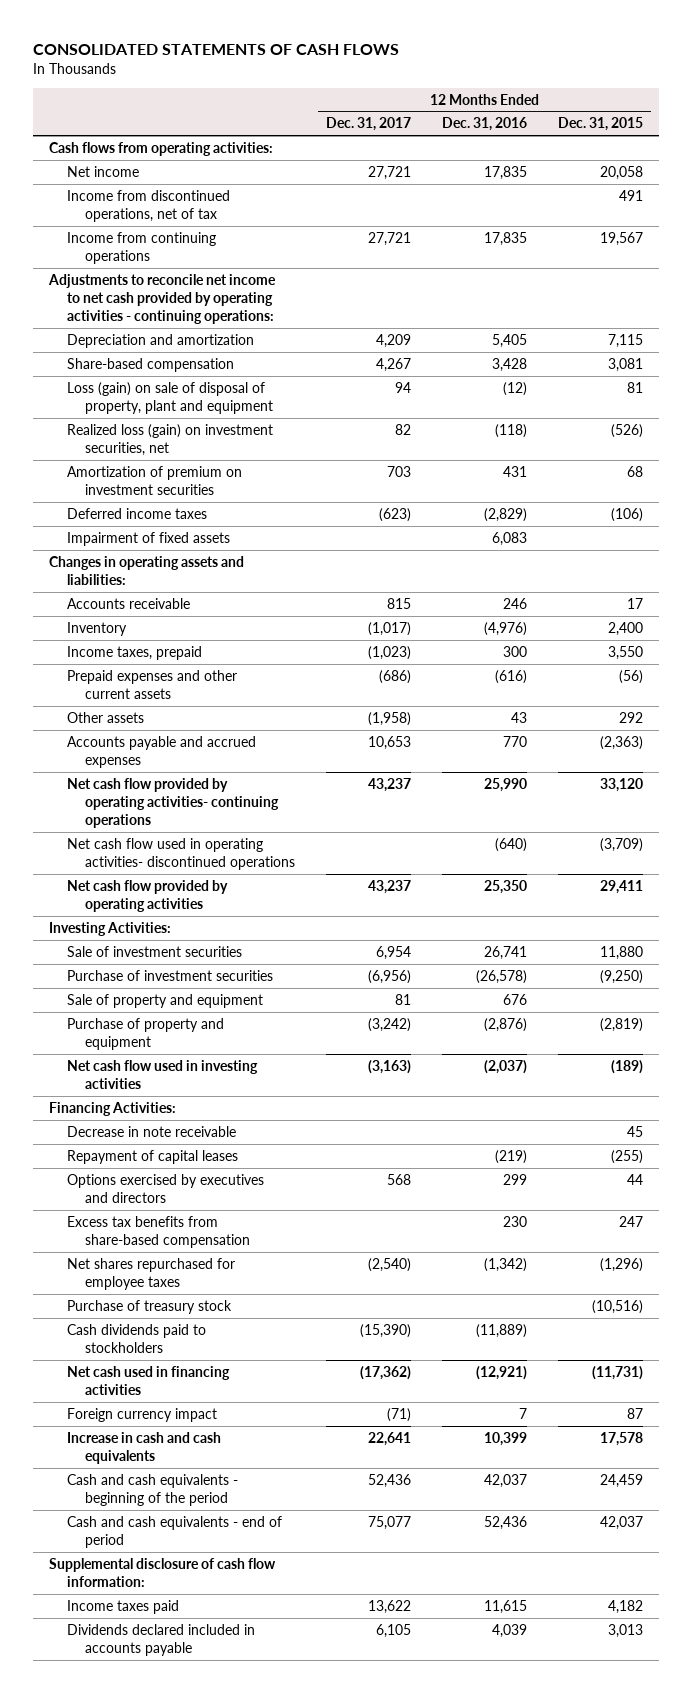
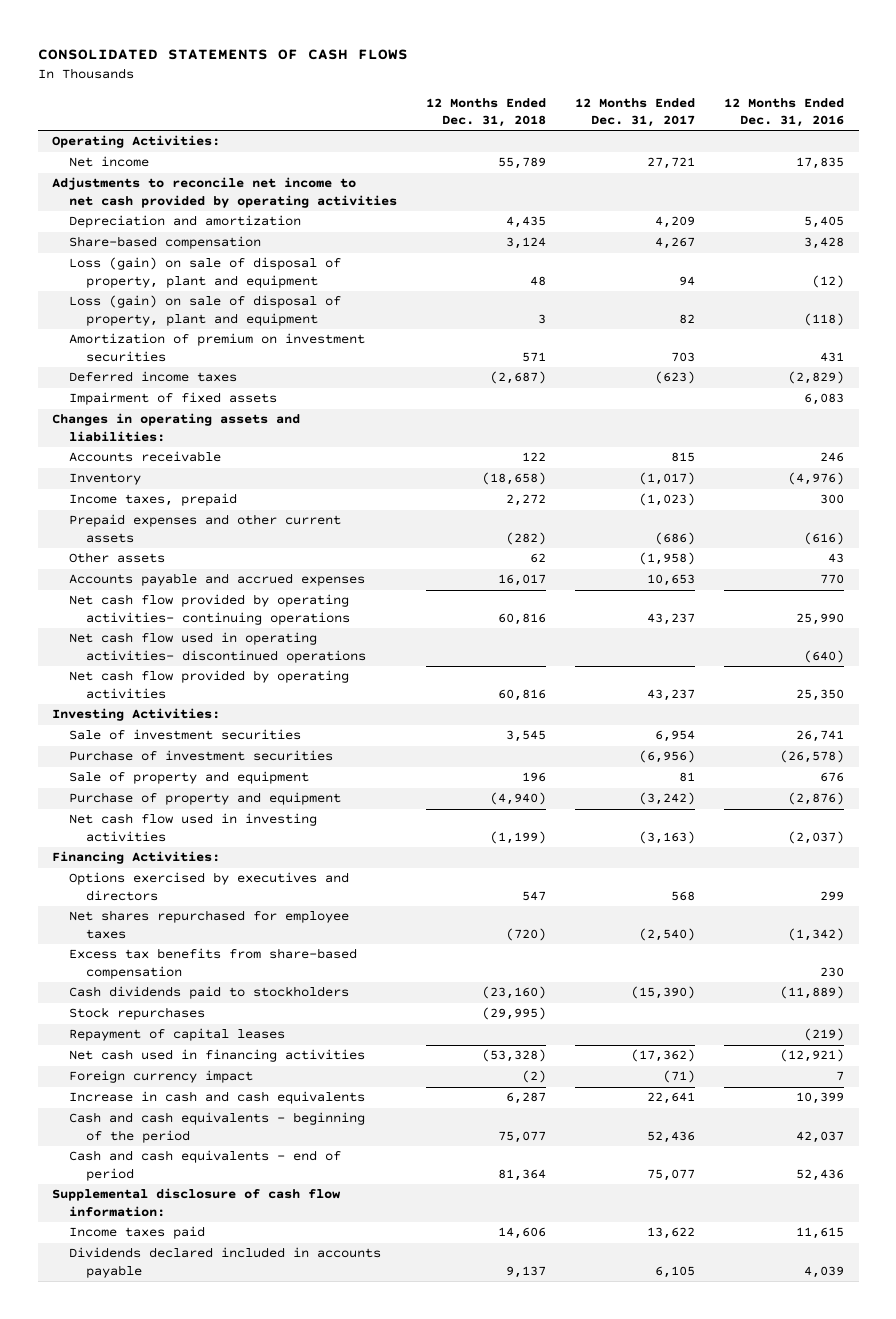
[558,117,644,132] Dec. 31, 2015 -> none
none -> [426,97,547,127] 12 Months Ended Dec. 31, 2018
[48,141,273,156] Cash flows from operating activities: -> [52,135,221,149] Operating Activities:
[66,189,230,222] Income from discontinued operations, net of tax -> none
[66,231,216,264] Income from continuing operations -> none
[47,273,276,324] Adjustments to reconcile net income to net cash provided by operating activities - continuing operations: -> [52,177,398,208] Adjustments to reconcile net income to net cash provided by operating activities
[66,423,273,456] Realized loss (gain) on investment securities, net -> [69,295,342,326] Loss (gain) on sale of disposal of property, plant and equipment
[66,1125,236,1137] Decrease in note receivable -> none
[66,1299,232,1314] Purchase of treasury stock -> none
[66,1215,250,1248] Excess tax benefits from share-based compensation -> [69,948,358,979] Excess tax benefits from share-based compensation
none -> [69,1007,206,1021] Stock repurchases
[66,1149,238,1164] Repayment of capital leases -> [69,1028,286,1042] Repayment of capital leases

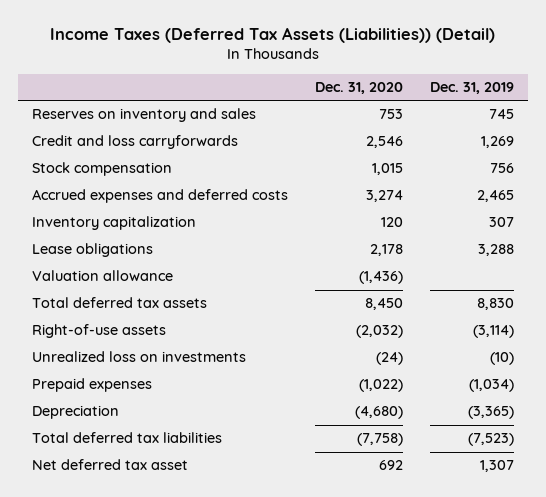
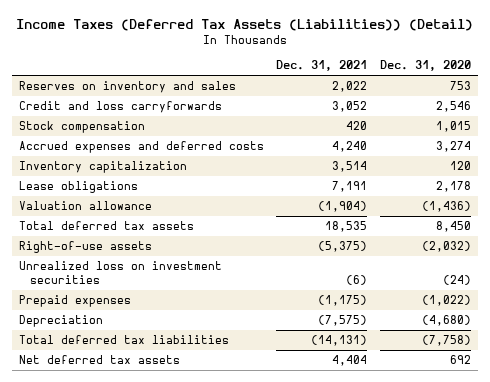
[430,81,515,94] Dec. 31, 2019 -> none
none -> [276,60,368,72] Dec. 31, 2021
[31,351,246,363] Unrealized loss on investments -> [18,261,222,284] Unrealized loss on investment securities
[31,459,188,471] Net deferred tax asset -> [18,355,180,365] Net deferred tax assets

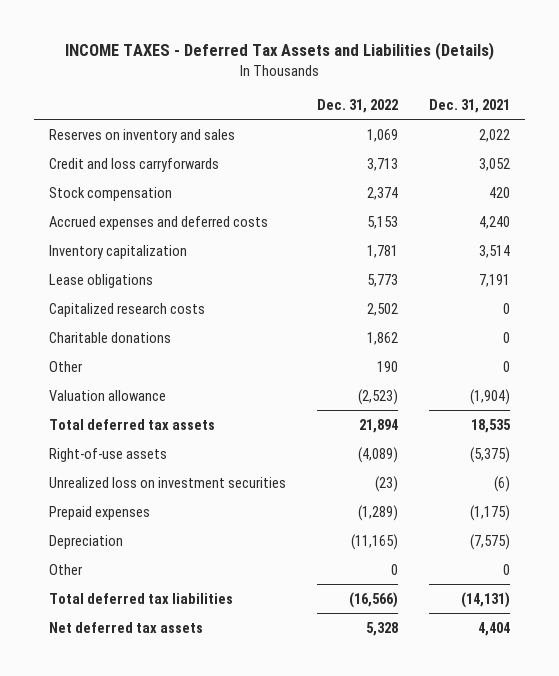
[15,19,473,32] Income Taxes (Deferred Tax Assets (Liabilities)) (Detail) -> [64,42,494,61] INCOME TAXES - Deferred Tax Assets and Liabilities (Details)
[380,60,472,72] Dec. 31, 2020 -> none
none -> [317,98,399,113] Dec. 31, 2022
none -> [49,302,206,317] Capitalized research costs
none -> [49,331,172,343] Charitable donations
none -> [49,360,83,372] Other
none -> [49,563,83,575] Other

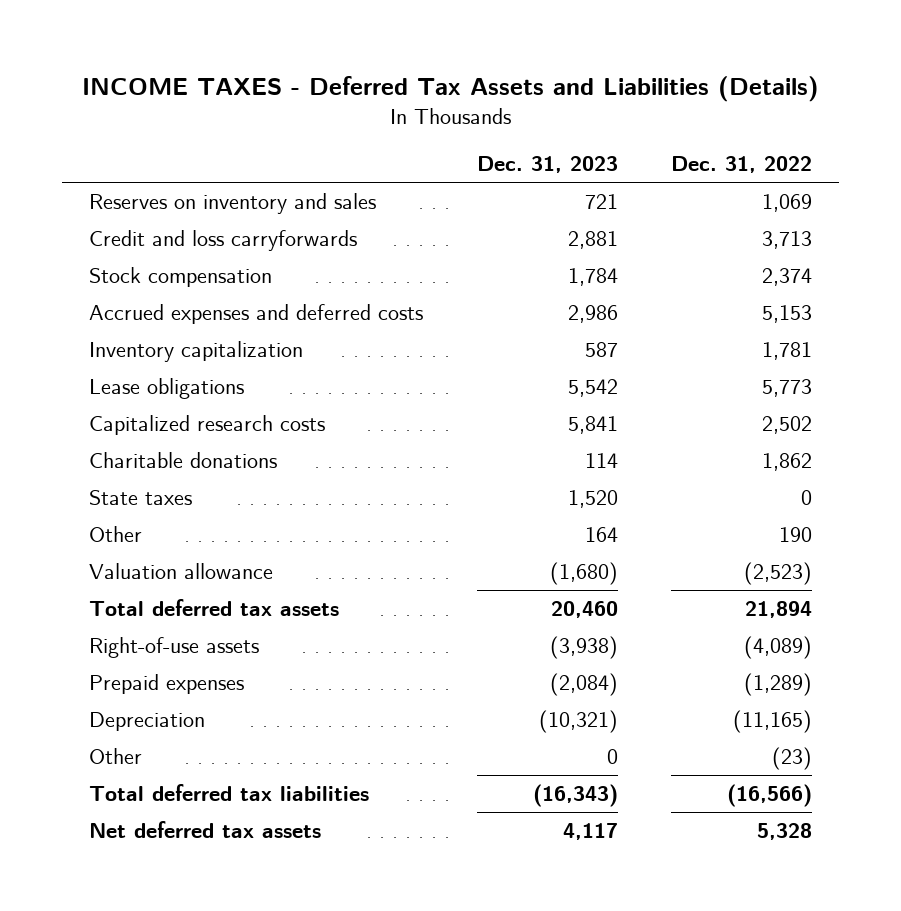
[428,98,510,113] Dec. 31, 2021 -> none
none -> [476,156,618,174] Dec. 31, 2023
none -> [88,489,192,505] State taxes
[49,476,287,488] Unrealized loss on investment securities -> none
[391,563,399,575] 0 -> [772,746,813,770] (23)

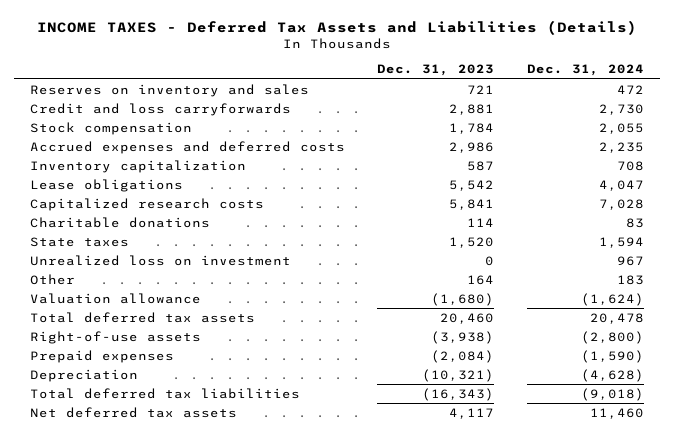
[671,156,813,174] Dec. 31, 2022 -> none
none -> [526,64,644,77] Dec. 31, 2024
none -> [29,254,291,266] Unrealized loss on investment
[88,747,142,764] Other -> none

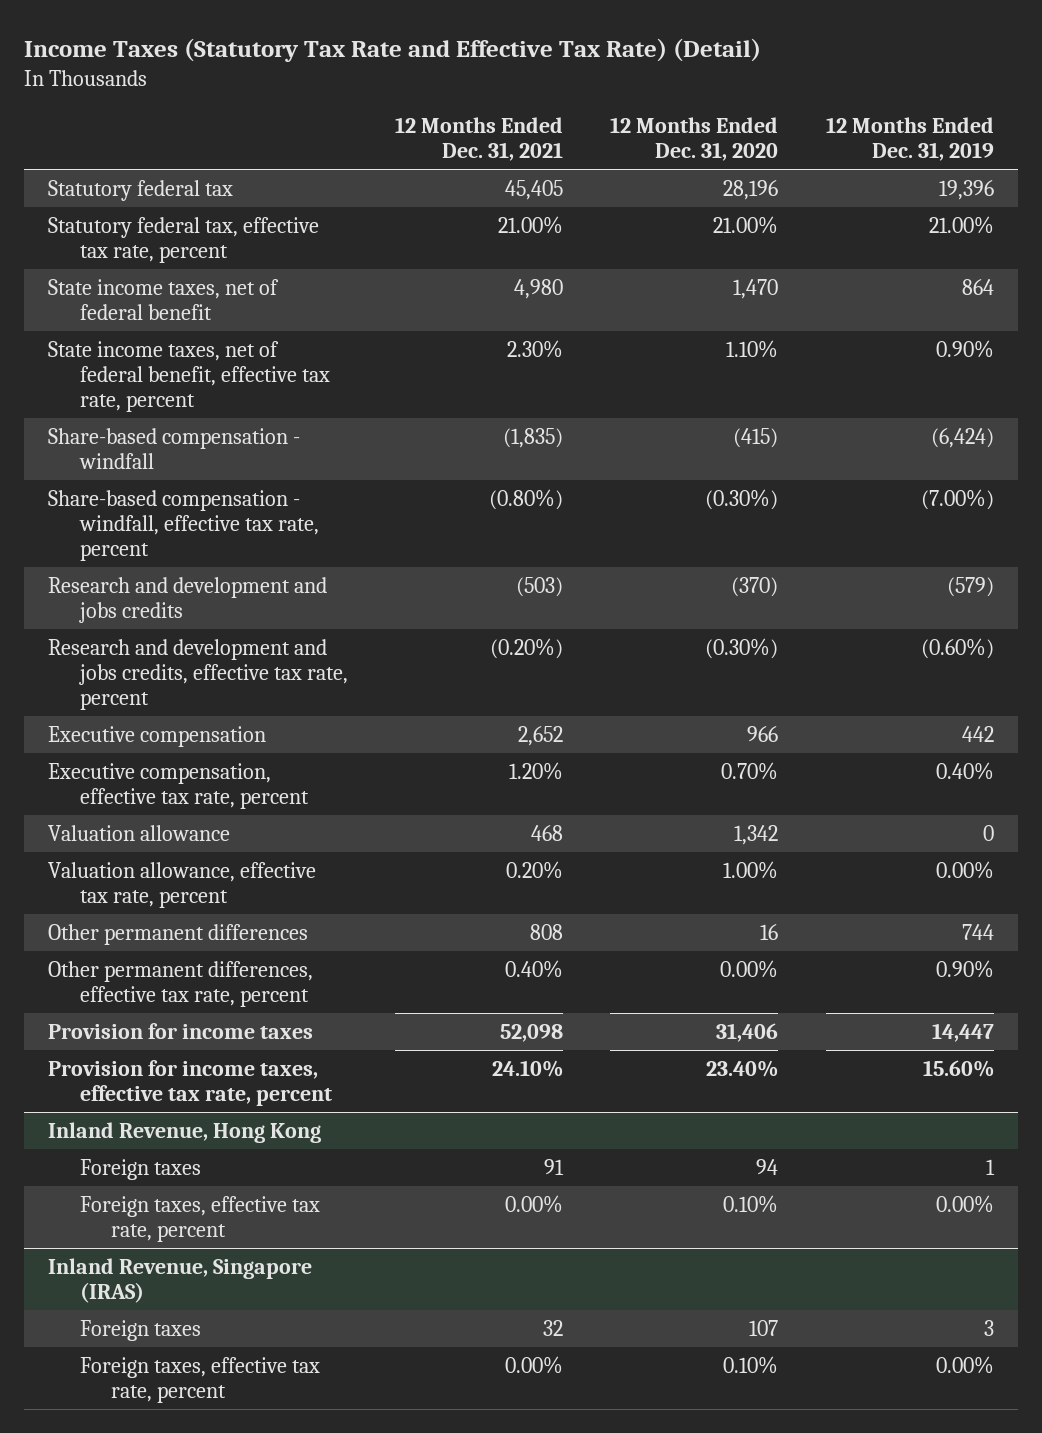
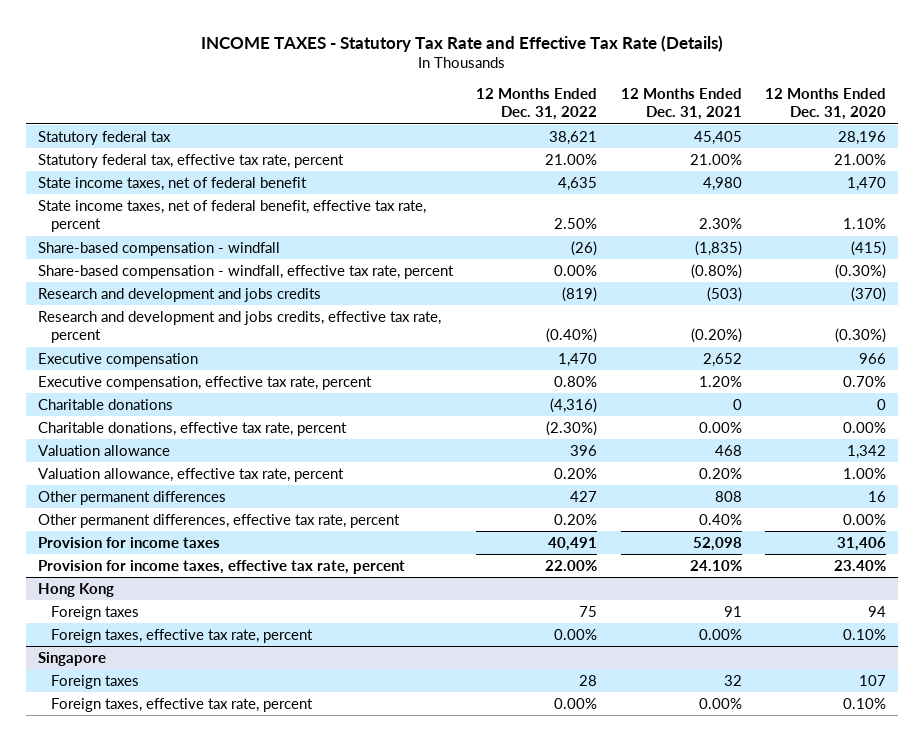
[24,38,762,63] Income Taxes (Statutory Tax Rate and Effective Tax Rate) (Detail) -> [200,34,723,52] INCOME TAXES - Statutory Tax Rate and Effective Tax Rate (Details)
[825,117,994,162] 12 Months Ended Dec. 31, 2019 -> none
none -> [476,87,598,121] 12 Months Ended Dec. 31, 2022
none -> [38,398,174,410] Charitable donations
none -> [38,421,348,436] Charitable donations, effective tax rate, percent
[47,1121,321,1143] Inland Revenue, Hong Kong -> [38,582,115,597] Hong Kong
[47,1257,312,1303] Inland Revenue, Singapore (IRAS) -> [38,651,107,666] Singapore

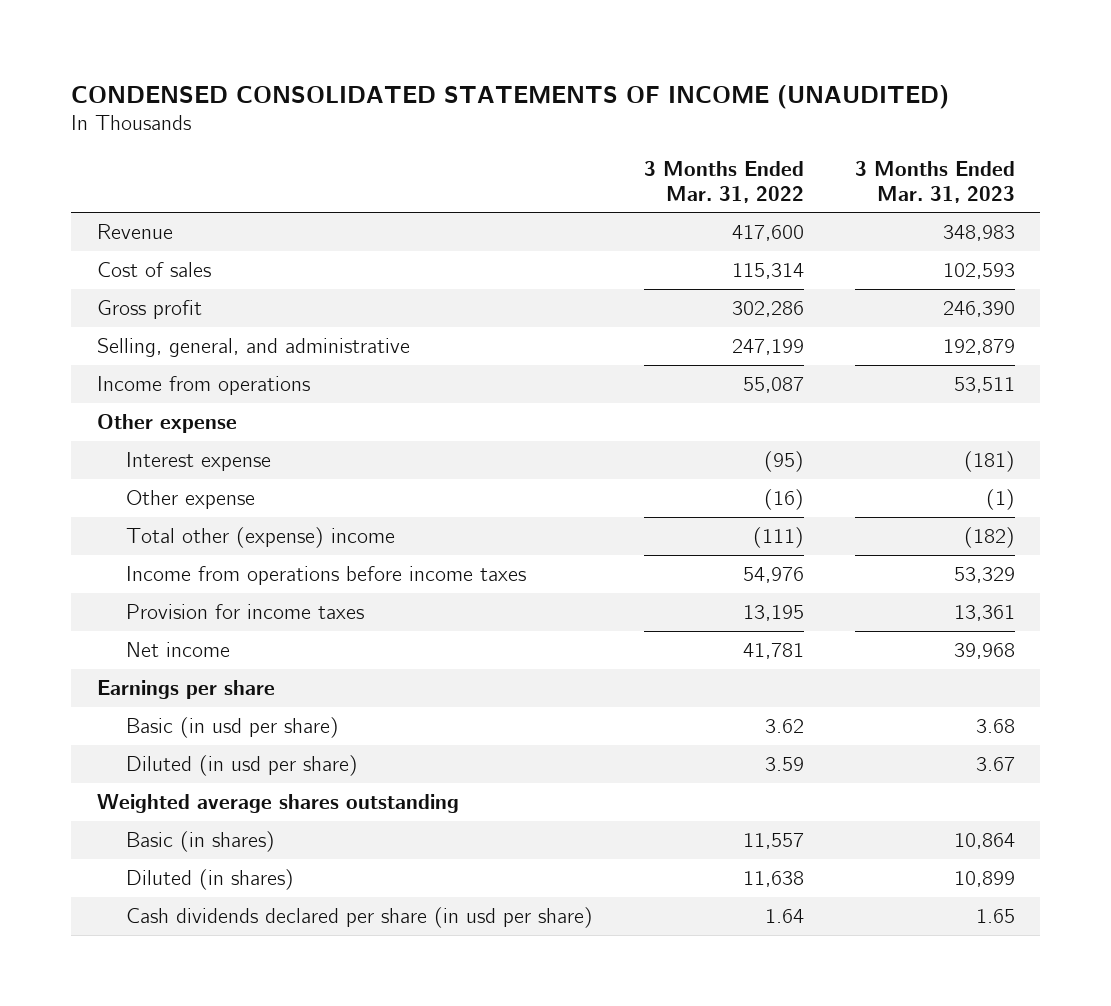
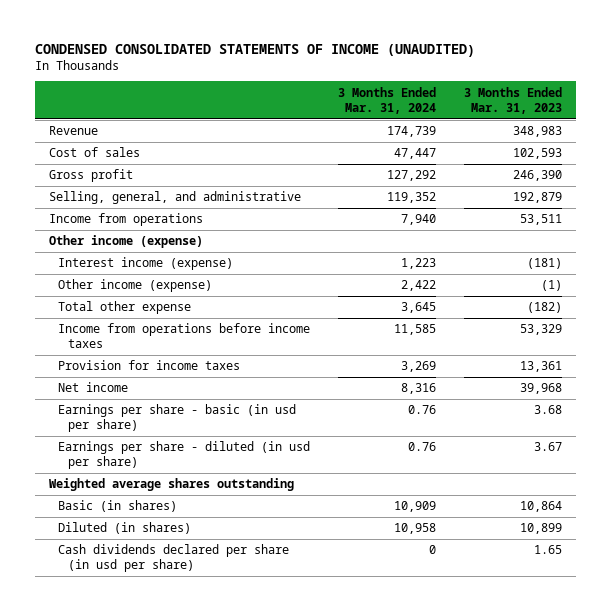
[643,161,804,203] 3 Months Ended Mar. 31, 2022 -> none
none -> [338,86,437,114] 3 Months Ended Mar. 31, 2024
[96,413,237,433] Other expense -> [49,235,204,249] Other income (expense)
[125,451,271,471] Interest expense -> [58,257,234,271] Interest income (expense)
[125,489,255,509] Other expense -> [58,279,213,293] Other income (expense)
[125,526,395,548] Total other (expense) income -> [58,301,192,315] Total other expense
[96,679,275,699] Earnings per share -> none
[125,716,339,738] Basic (in usd per share) -> [58,404,297,433] Earnings per share - basic (in usd per share)
[125,754,358,776] Diluted (in usd per share) -> [58,441,311,470] Earnings per share - diluted (in usd per share)

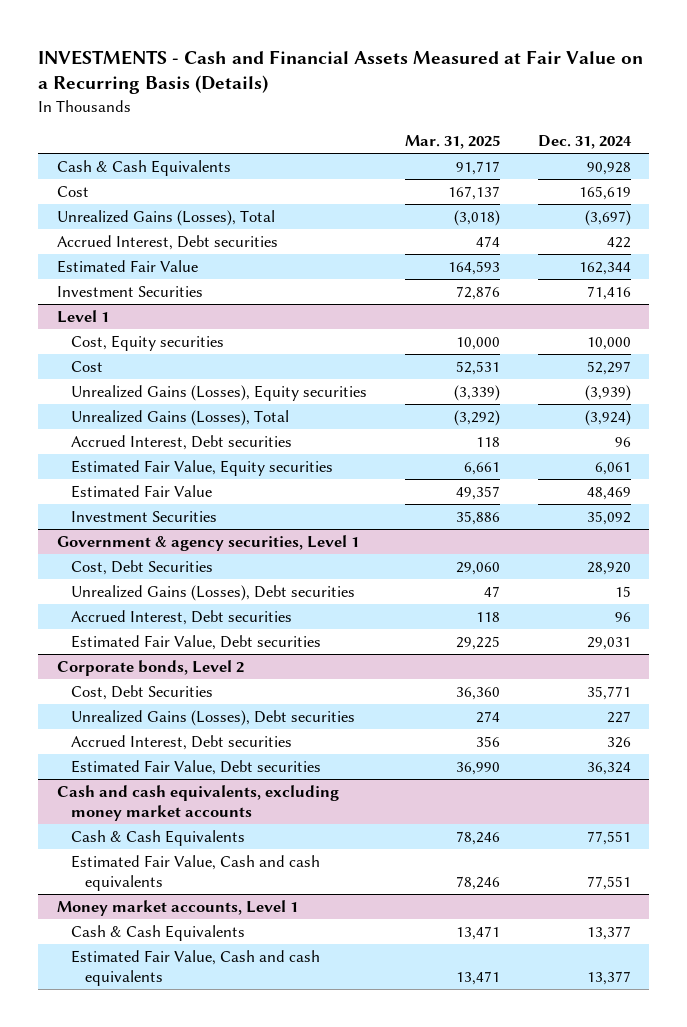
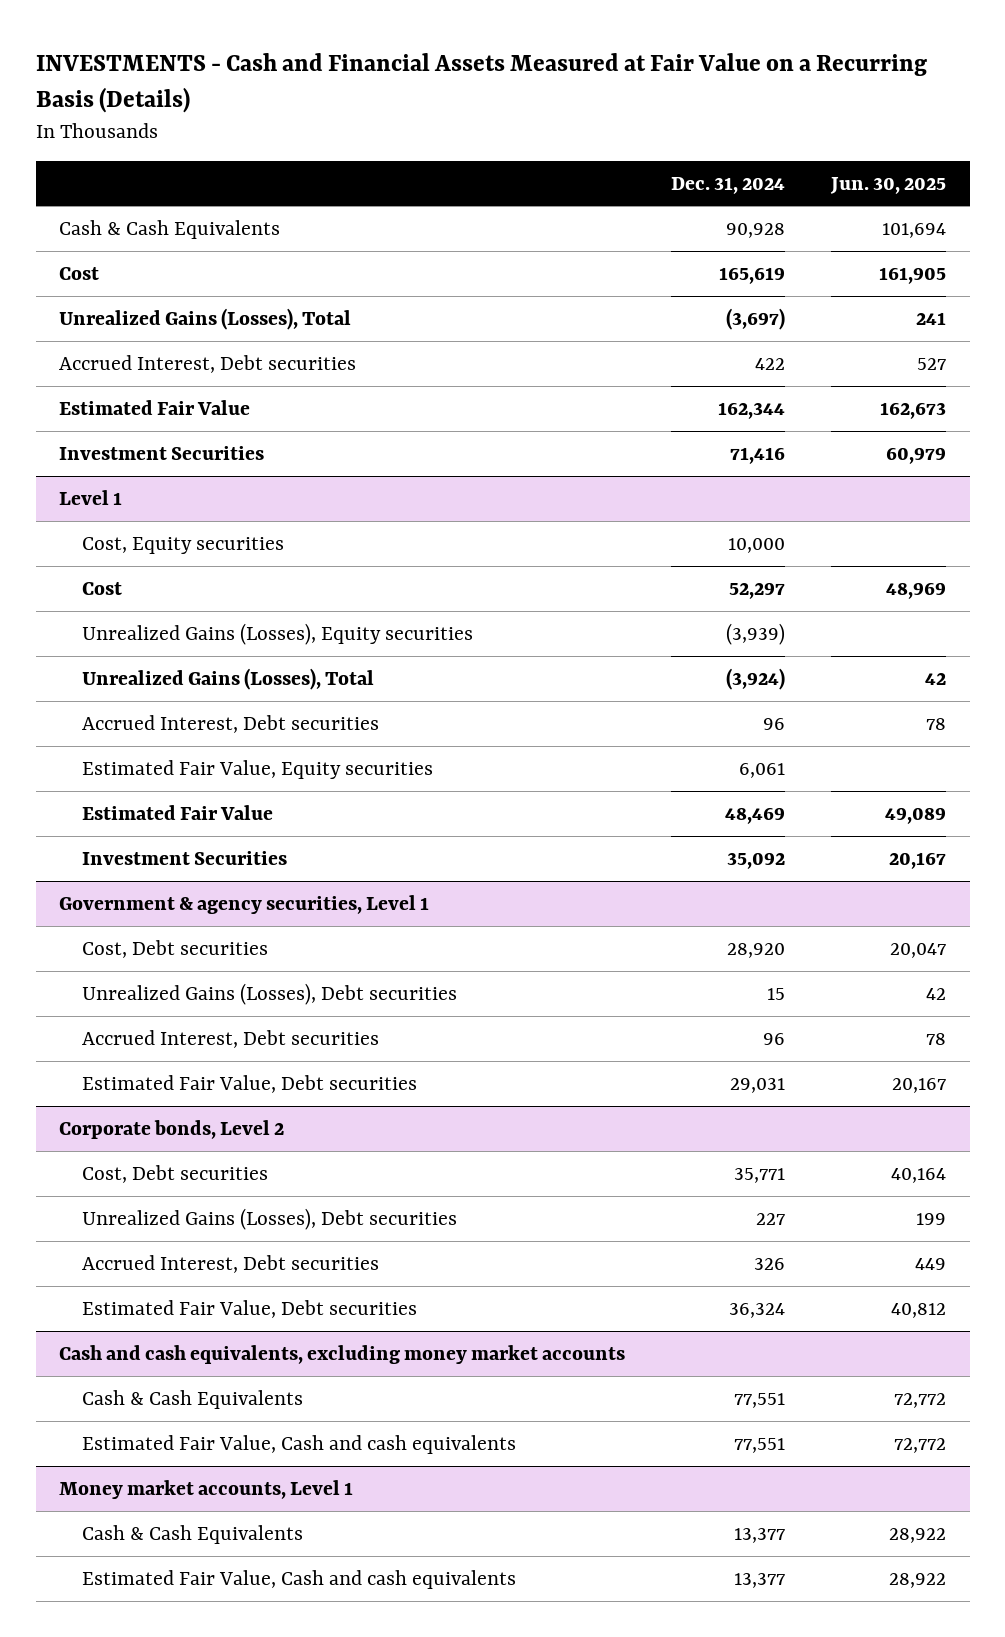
[404,135,500,150] Mar. 31, 2025 -> none
none -> [830,176,947,194] Jun. 30, 2025
[71,559,214,575] Cost, Debt Securities -> [81,939,268,958] Cost, Debt securities
[71,684,214,700] Cost, Debt Securities -> [81,1164,268,1183] Cost, Debt securities

